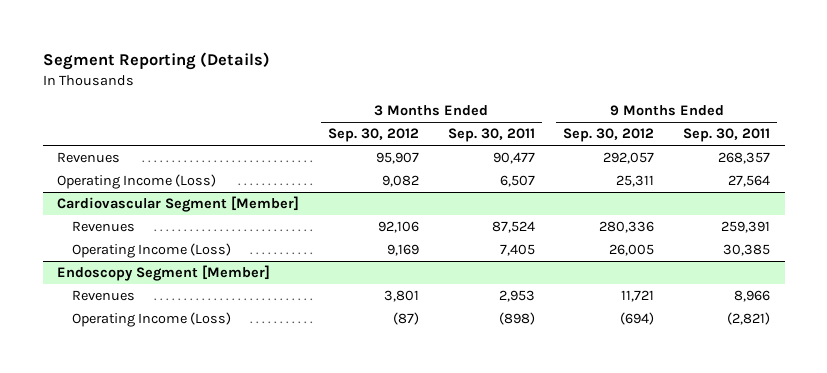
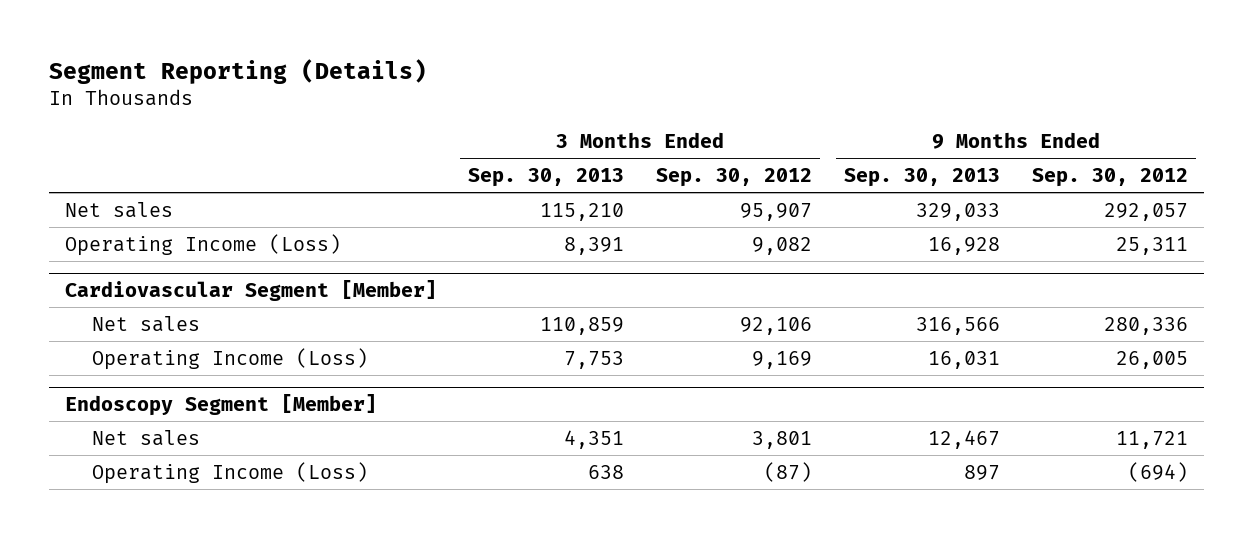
[447,128,535,143] Sep. 30, 2011 -> none
[683,128,771,143] Sep. 30, 2011 -> none
none -> [468,168,625,188] Sep. 30, 2013
none -> [843,168,1000,188] Sep. 30, 2013
[56,152,120,164] Revenues -> [64,201,173,218] Net sales
[72,221,136,233] Revenues -> [92,315,201,332] Net sales
[72,290,136,302] Revenues -> [92,429,201,446] Net sales

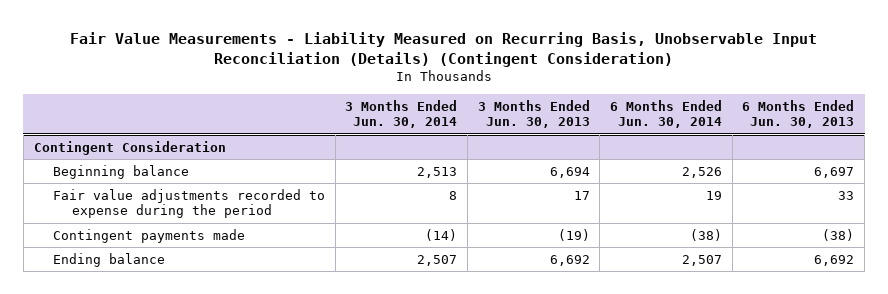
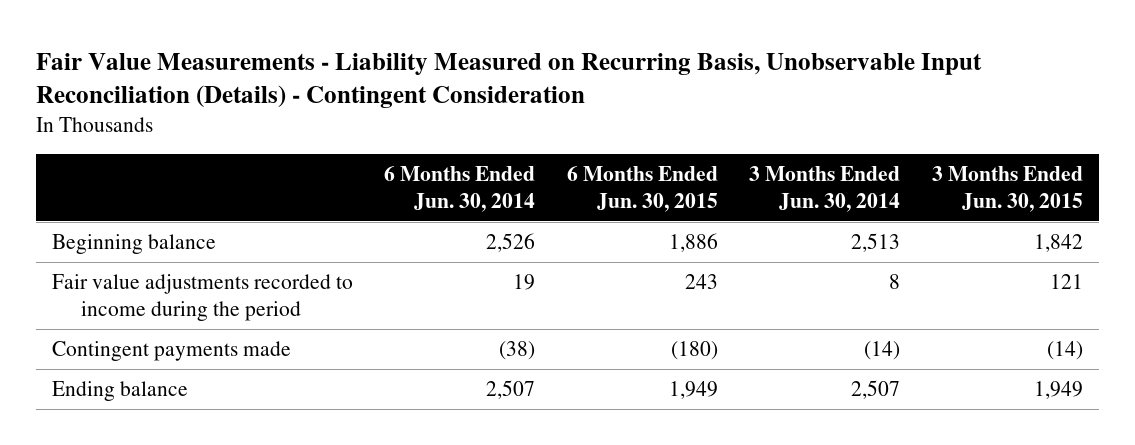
[70,31,818,67] Fair Value Measurements - Liability Measured on Recurring Basis, Unobservable Input Reconciliation (Details) (Contingent Consideration) -> [36,52,983,109] Fair Value Measurements - Liability Measured on Recurring Basis, Unobservable Input Reconciliation (Details) - Contingent Consideration
[477,100,590,129] 3 Months Ended Jun. 30, 2013 -> none
[742,100,855,129] 6 Months Ended Jun. 30, 2013 -> none
none -> [566,166,718,212] 6 Months Ended Jun. 30, 2015
none -> [932,166,1084,212] 3 Months Ended Jun. 30, 2015
[33,140,226,155] Contingent Consideration -> none
[53,188,326,219] Fair value adjustments recorded to expense during the period -> [51,274,353,321] Fair value adjustments recorded to income during the period

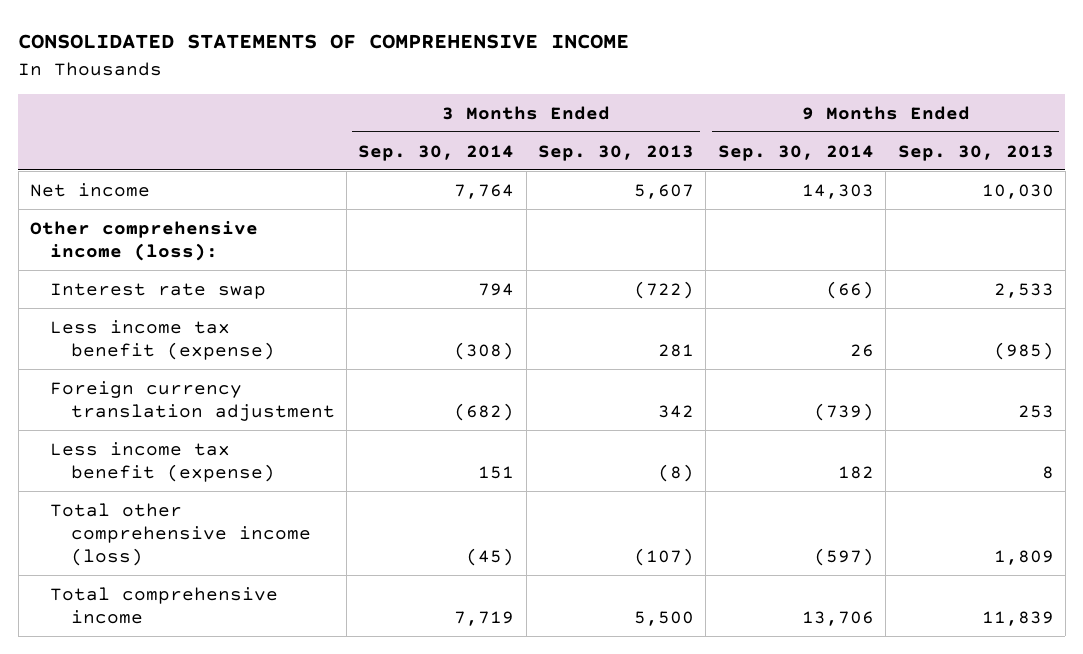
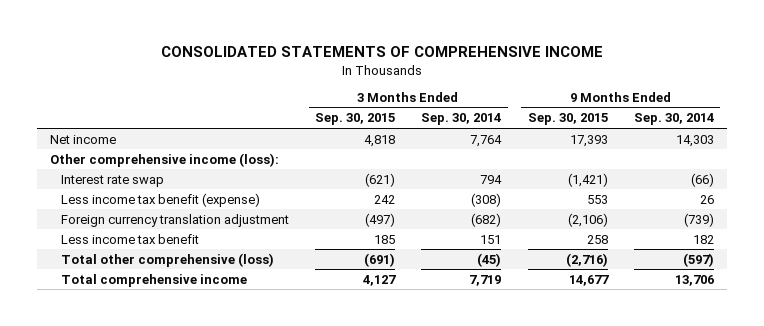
[538,144,695,161] Sep. 30, 2013 -> none
[897,144,1054,161] Sep. 30, 2013 -> none
none -> [315,113,396,126] Sep. 30, 2015
none -> [527,113,608,126] Sep. 30, 2015
[50,441,275,482] Less income tax benefit (expense) -> [61,233,200,244] Less income tax benefit
[50,502,311,566] Total other comprehensive income (loss) -> [61,252,275,267] Total other comprehensive (loss)

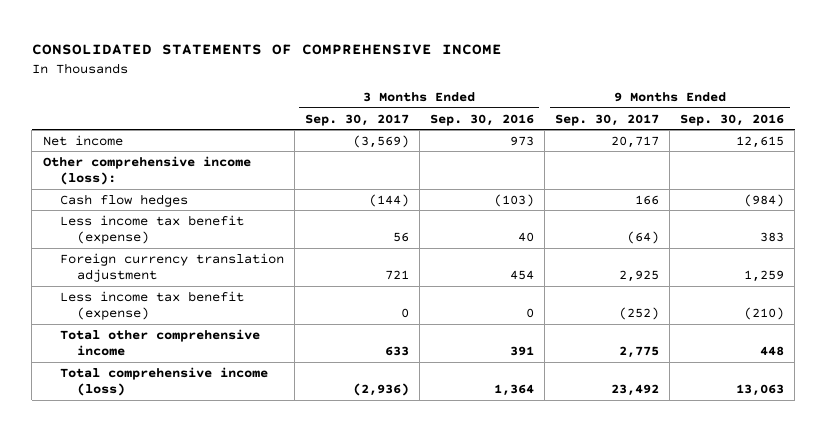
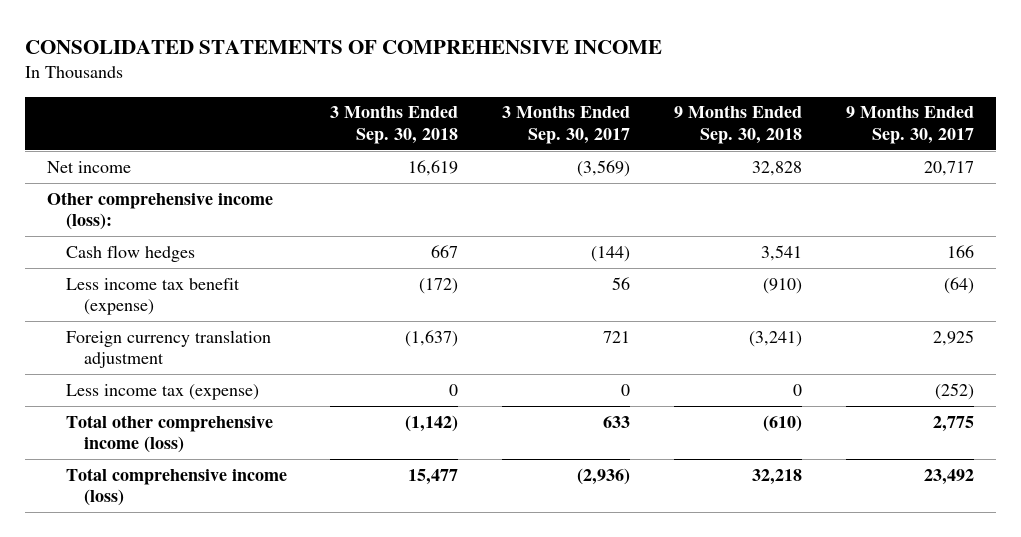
[429,113,534,126] Sep. 30, 2016 -> none
[680,113,785,126] Sep. 30, 2016 -> none
none -> [330,105,459,144] 3 Months Ended Sep. 30, 2018
none -> [673,105,802,144] 9 Months Ended Sep. 30, 2018
[59,290,244,321] Less income tax benefit (expense) -> [65,383,259,400] Less income tax (expense)
[59,328,260,357] Total other comprehensive income -> [65,414,273,454] Total other comprehensive income (loss)

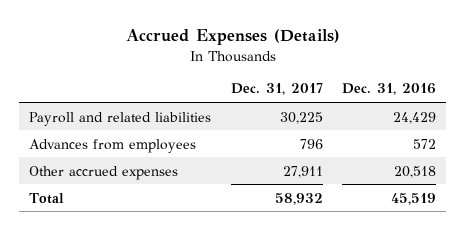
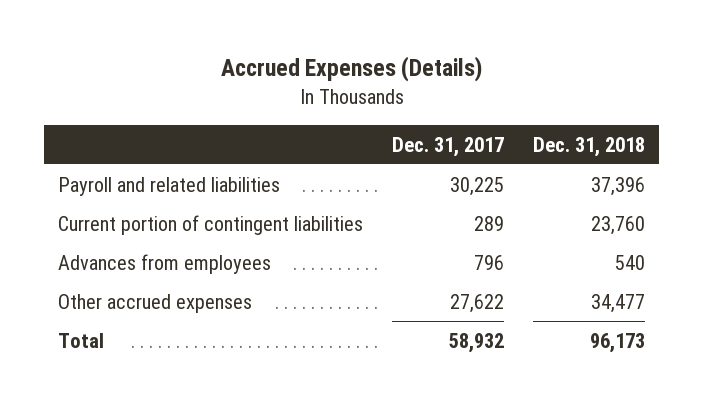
[342,83,437,96] Dec. 31, 2016 -> none
none -> [532,136,645,157] Dec. 31, 2018
none -> [58,214,364,235] Current portion of contingent liabilities
[282,165,323,178] 27,911 -> [450,293,505,313] 27,622

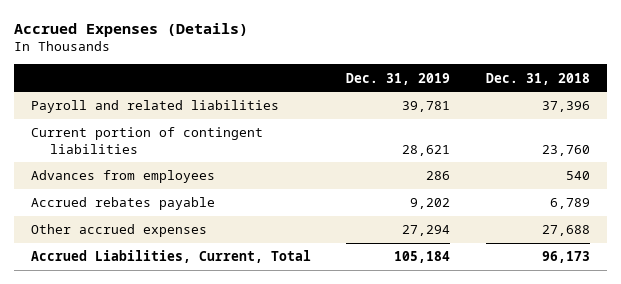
[392,136,505,157] Dec. 31, 2017 -> none
none -> [346,72,451,85] Dec. 31, 2019
none -> [31,197,216,211] Accrued rebates payable
[590,293,645,313] 34,477 -> [541,225,590,237] 27,688
[58,332,105,348] Total -> [31,250,312,264] Accrued Liabilities, Current, Total

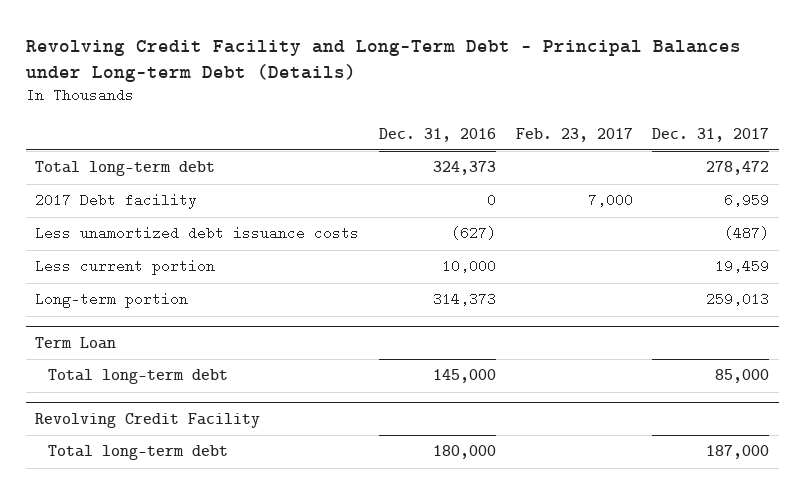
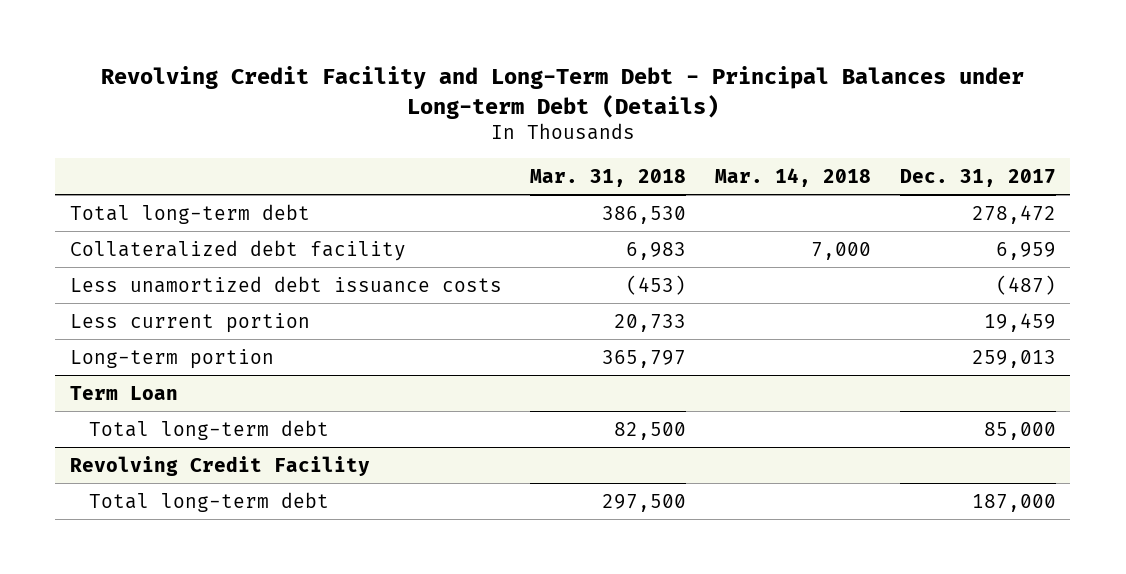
[379,127,497,142] Dec. 31, 2016 -> none
[515,127,633,142] Feb. 23, 2017 -> none
none -> [530,168,687,187] Mar. 31, 2018
none -> [715,167,872,187] Mar. 14, 2018
[35,193,198,210] 2017 Debt facility -> [69,239,406,261] Collateralized debt facility

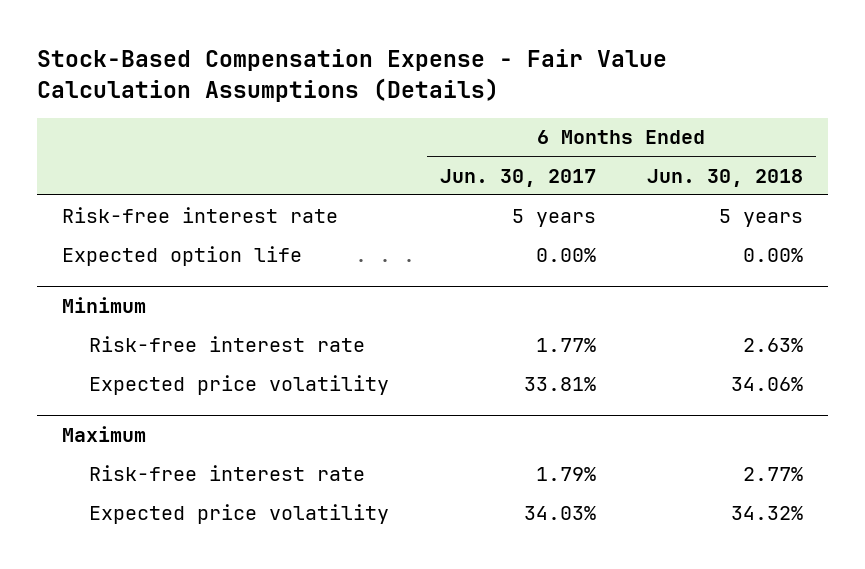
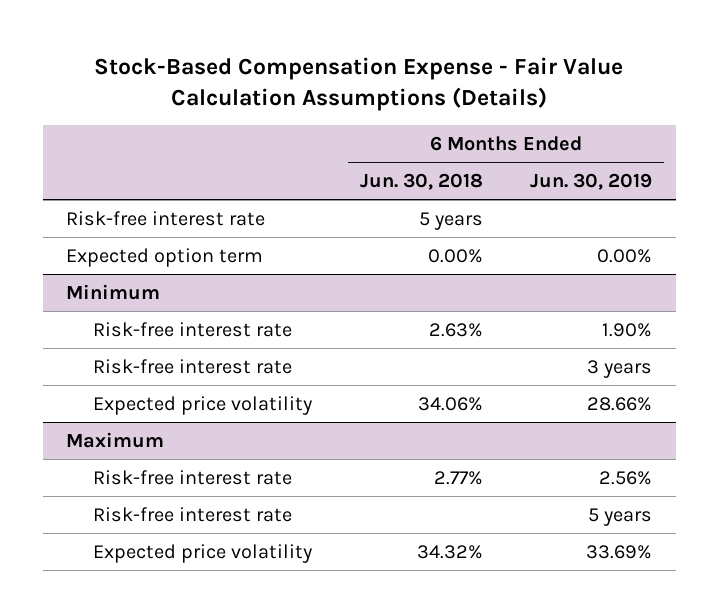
[439,168,596,187] Jun. 30, 2017 -> none
none -> [530,173,653,191] Jun. 30, 2019
[62,245,303,266] Expected option life -> [66,247,264,267] Expected option term
none -> [93,358,293,374] Risk-free interest rate
none -> [93,506,293,522] Risk-free interest rate

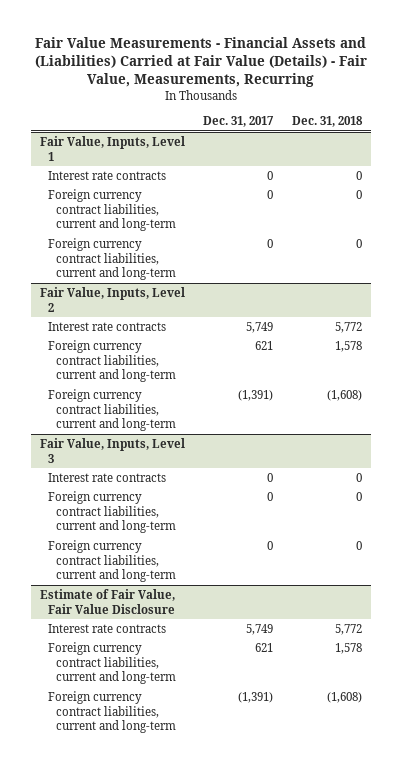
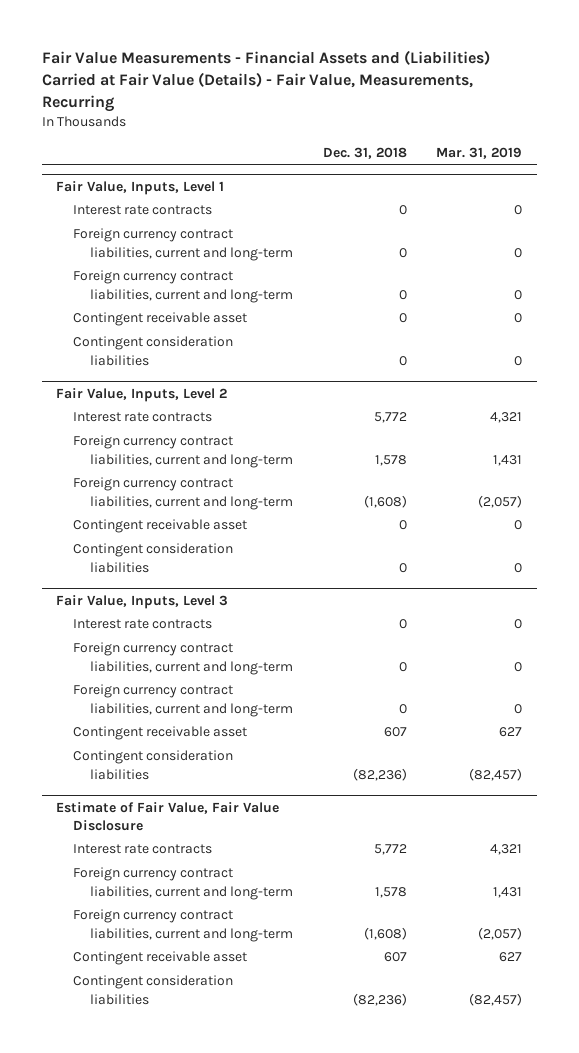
[203,116,275,128] Dec. 31, 2017 -> none
none -> [436,146,523,159] Mar. 31, 2019
none -> [73,312,248,327] Contingent receivable asset
none -> [73,336,234,366] Contingent consideration liabilities
none -> [73,519,248,534] Contingent receivable asset
none -> [73,543,234,573] Contingent consideration liabilities
none -> [73,726,248,741] Contingent receivable asset
none -> [73,750,234,780] Contingent consideration liabilities
none -> [73,951,248,966] Contingent receivable asset
none -> [73,975,234,1005] Contingent consideration liabilities

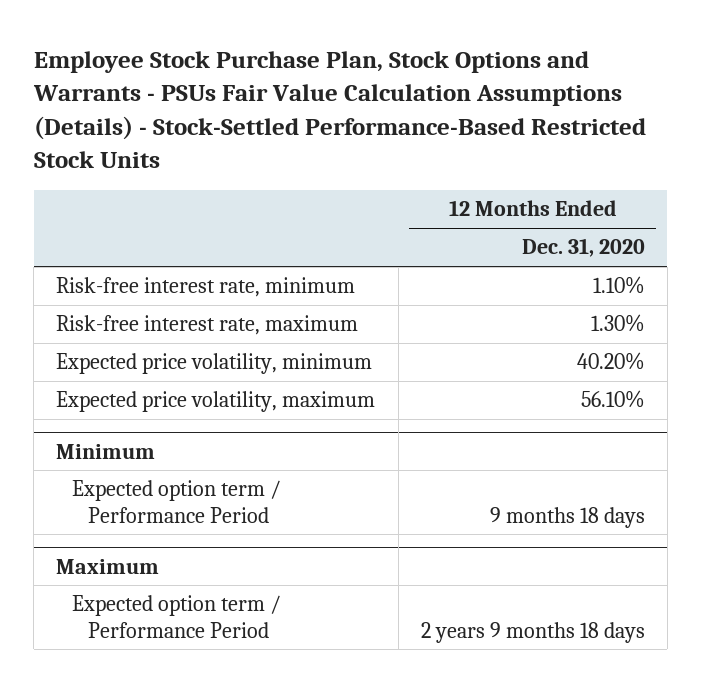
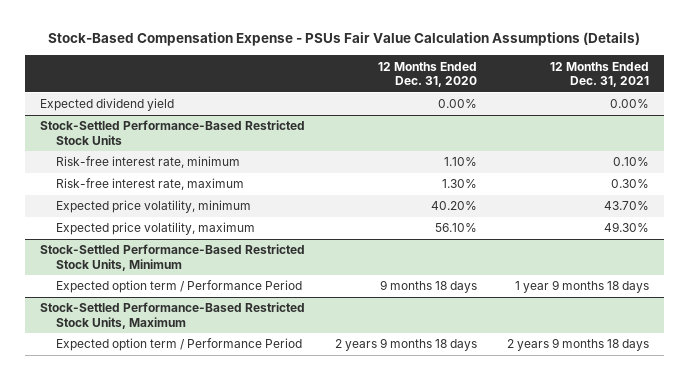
[32,50,646,169] Employee Stock Purchase Plan, Stock Options and Warrants - PSUs Fair Value Calculation Assumptions (Details) - Stock-Settled Performance-Based Restricted Stock Units -> [48,32,641,47] Stock-Based Compensation Expense - PSUs Fair Value Calculation Assumptions (Details)
none -> [549,61,649,88] 12 Months Ended Dec. 31, 2021
none -> [39,98,174,112] Expected dividend yield
none -> [39,120,305,145] Stock-Settled Performance-Based Restricted Stock Units
[56,443,156,459] Minimum -> none
none -> [39,244,305,271] Stock-Settled Performance-Based Restricted Stock Units, Minimum
[56,558,160,574] Maximum -> none
none -> [39,302,305,329] Stock-Settled Performance-Based Restricted Stock Units, Maximum

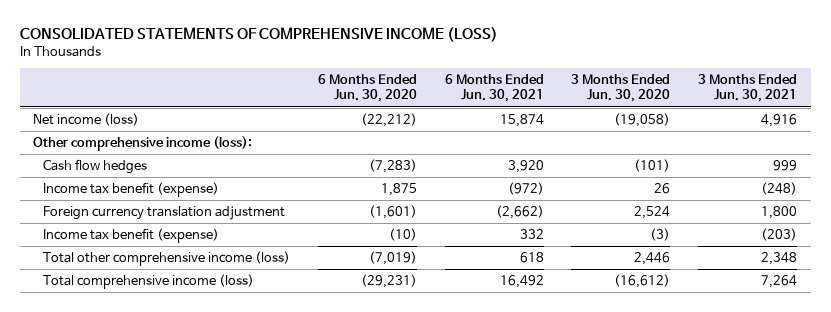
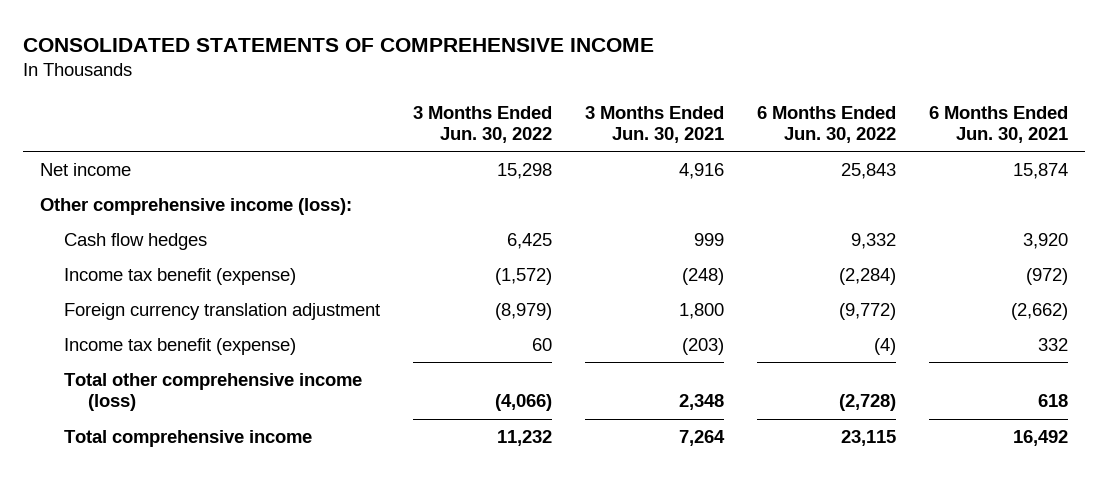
[19,26,498,42] CONSOLIDATED STATEMENTS OF COMPREHENSIVE INCOME (LOSS) -> [23,37,655,52] CONSOLIDATED STATEMENTS OF COMPREHENSIVE INCOME
[317,74,417,103] 6 Months Ended Jun. 30, 2020 -> none
[571,74,671,103] 3 Months Ended Jun. 30, 2020 -> none
none -> [412,105,552,144] 3 Months Ended Jun. 30, 2022
none -> [757,105,897,144] 6 Months Ended Jun. 30, 2022
[33,113,140,127] Net income (loss) -> [39,163,131,177] Net income
[42,274,254,290] Total comprehensive income (loss) -> [63,430,312,448] Total comprehensive income

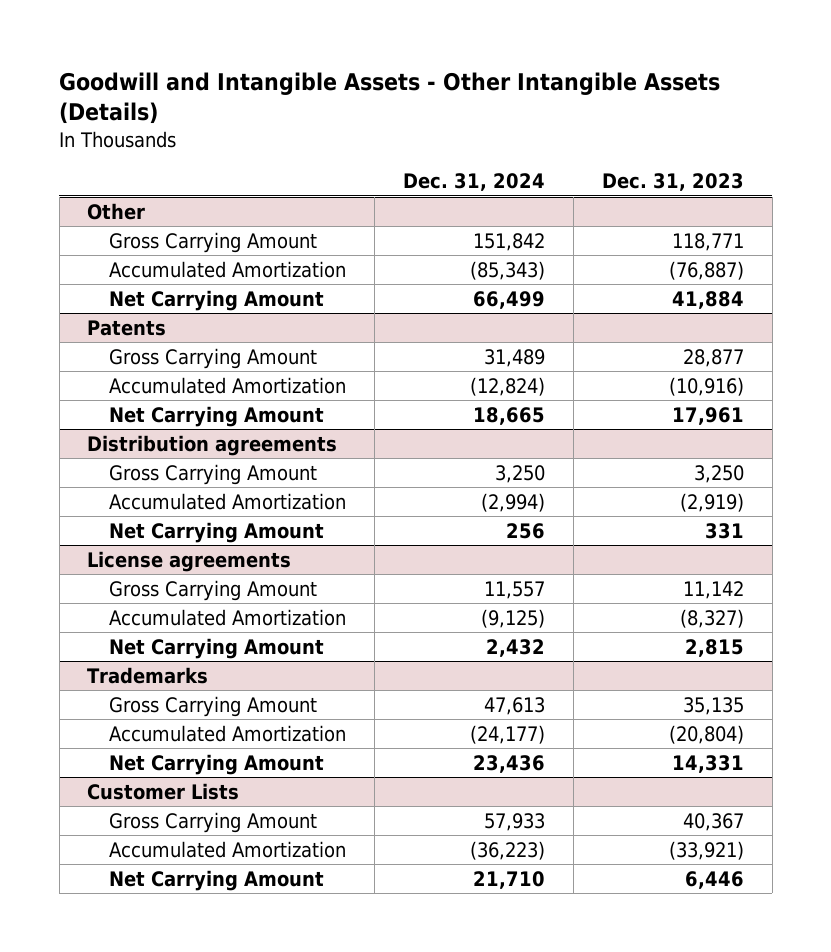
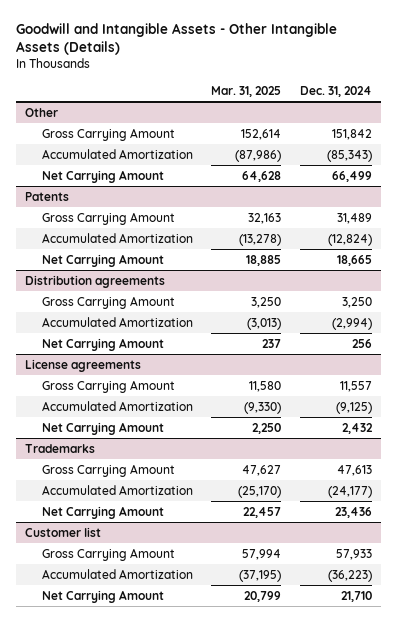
[601,173,744,192] Dec. 31, 2023 -> none
none -> [211,85,282,97] Mar. 31, 2025
[87,782,240,800] Customer Lists -> [25,526,102,537] Customer list

